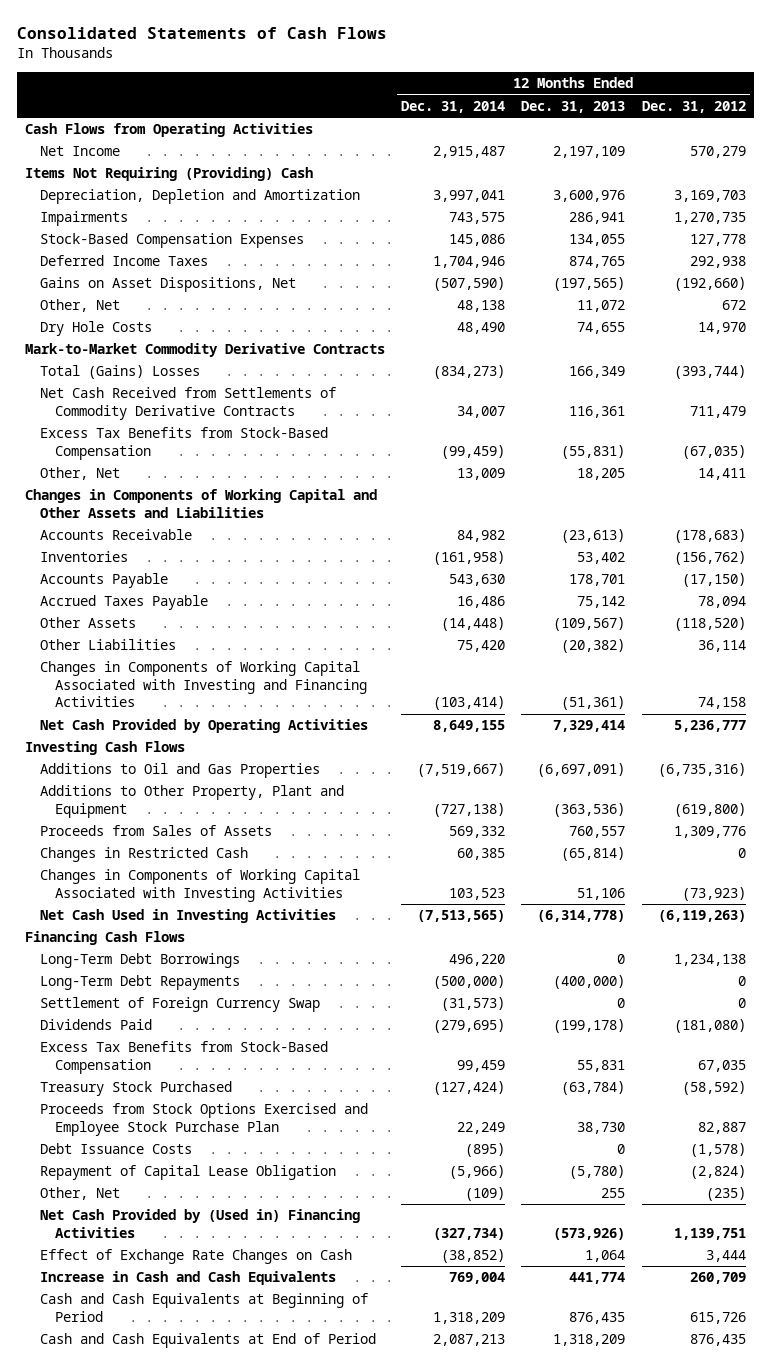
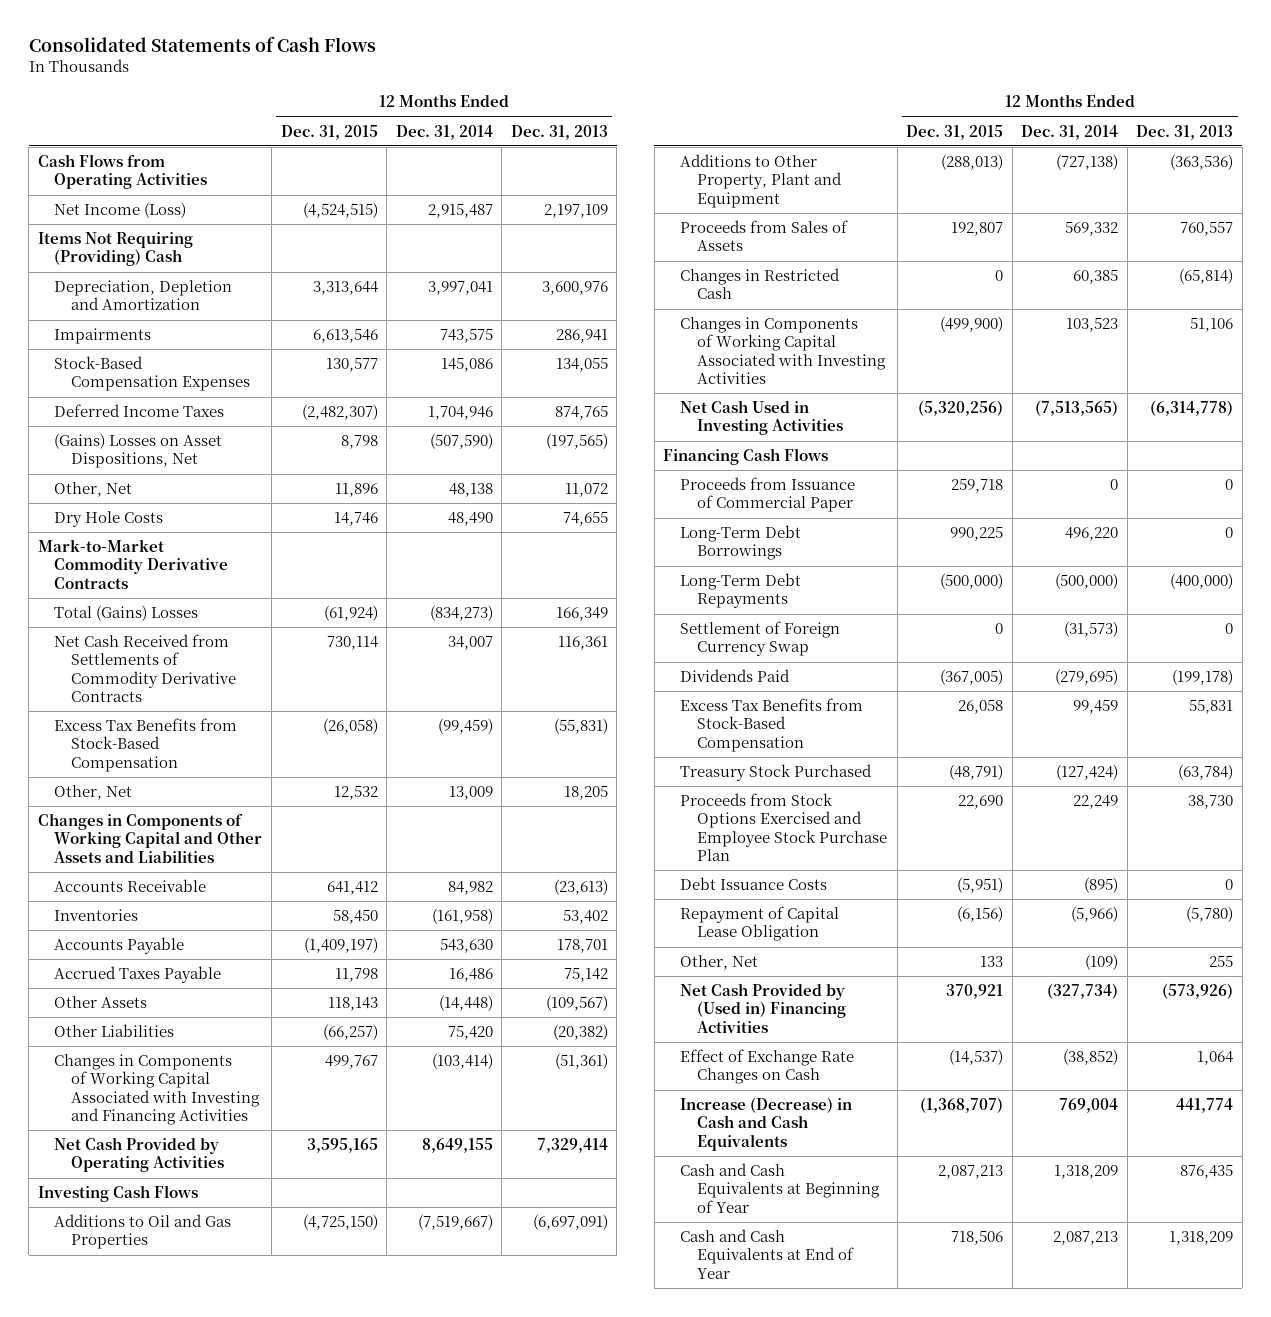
[641,100,746,113] Dec. 31, 2012 -> none
none -> [280,124,378,140] Dec. 31, 2015
[39,146,120,157] Net Income -> [54,202,187,219] Net Income (Loss)
[39,277,296,293] Gains on Asset Dispositions, Net -> [54,433,223,469] (Gains) Losses on Asset Dispositions, Net
none -> [680,477,856,513] Proceeds from Issuance of Commercial Paper
[39,1271,336,1286] Increase in Cash and Cash Equivalents -> [680,1097,853,1151] Increase (Decrease) in Cash and Cash Equivalents
[39,1293,368,1322] Cash and Cash Equivalents at Beginning of Period -> [680,1163,881,1213] Cash and Cash Equivalents at Beginning of Year
[39,1333,376,1349] Cash and Cash Equivalents at End of Period -> [680,1229,855,1279] Cash and Cash Equivalents at End of Year

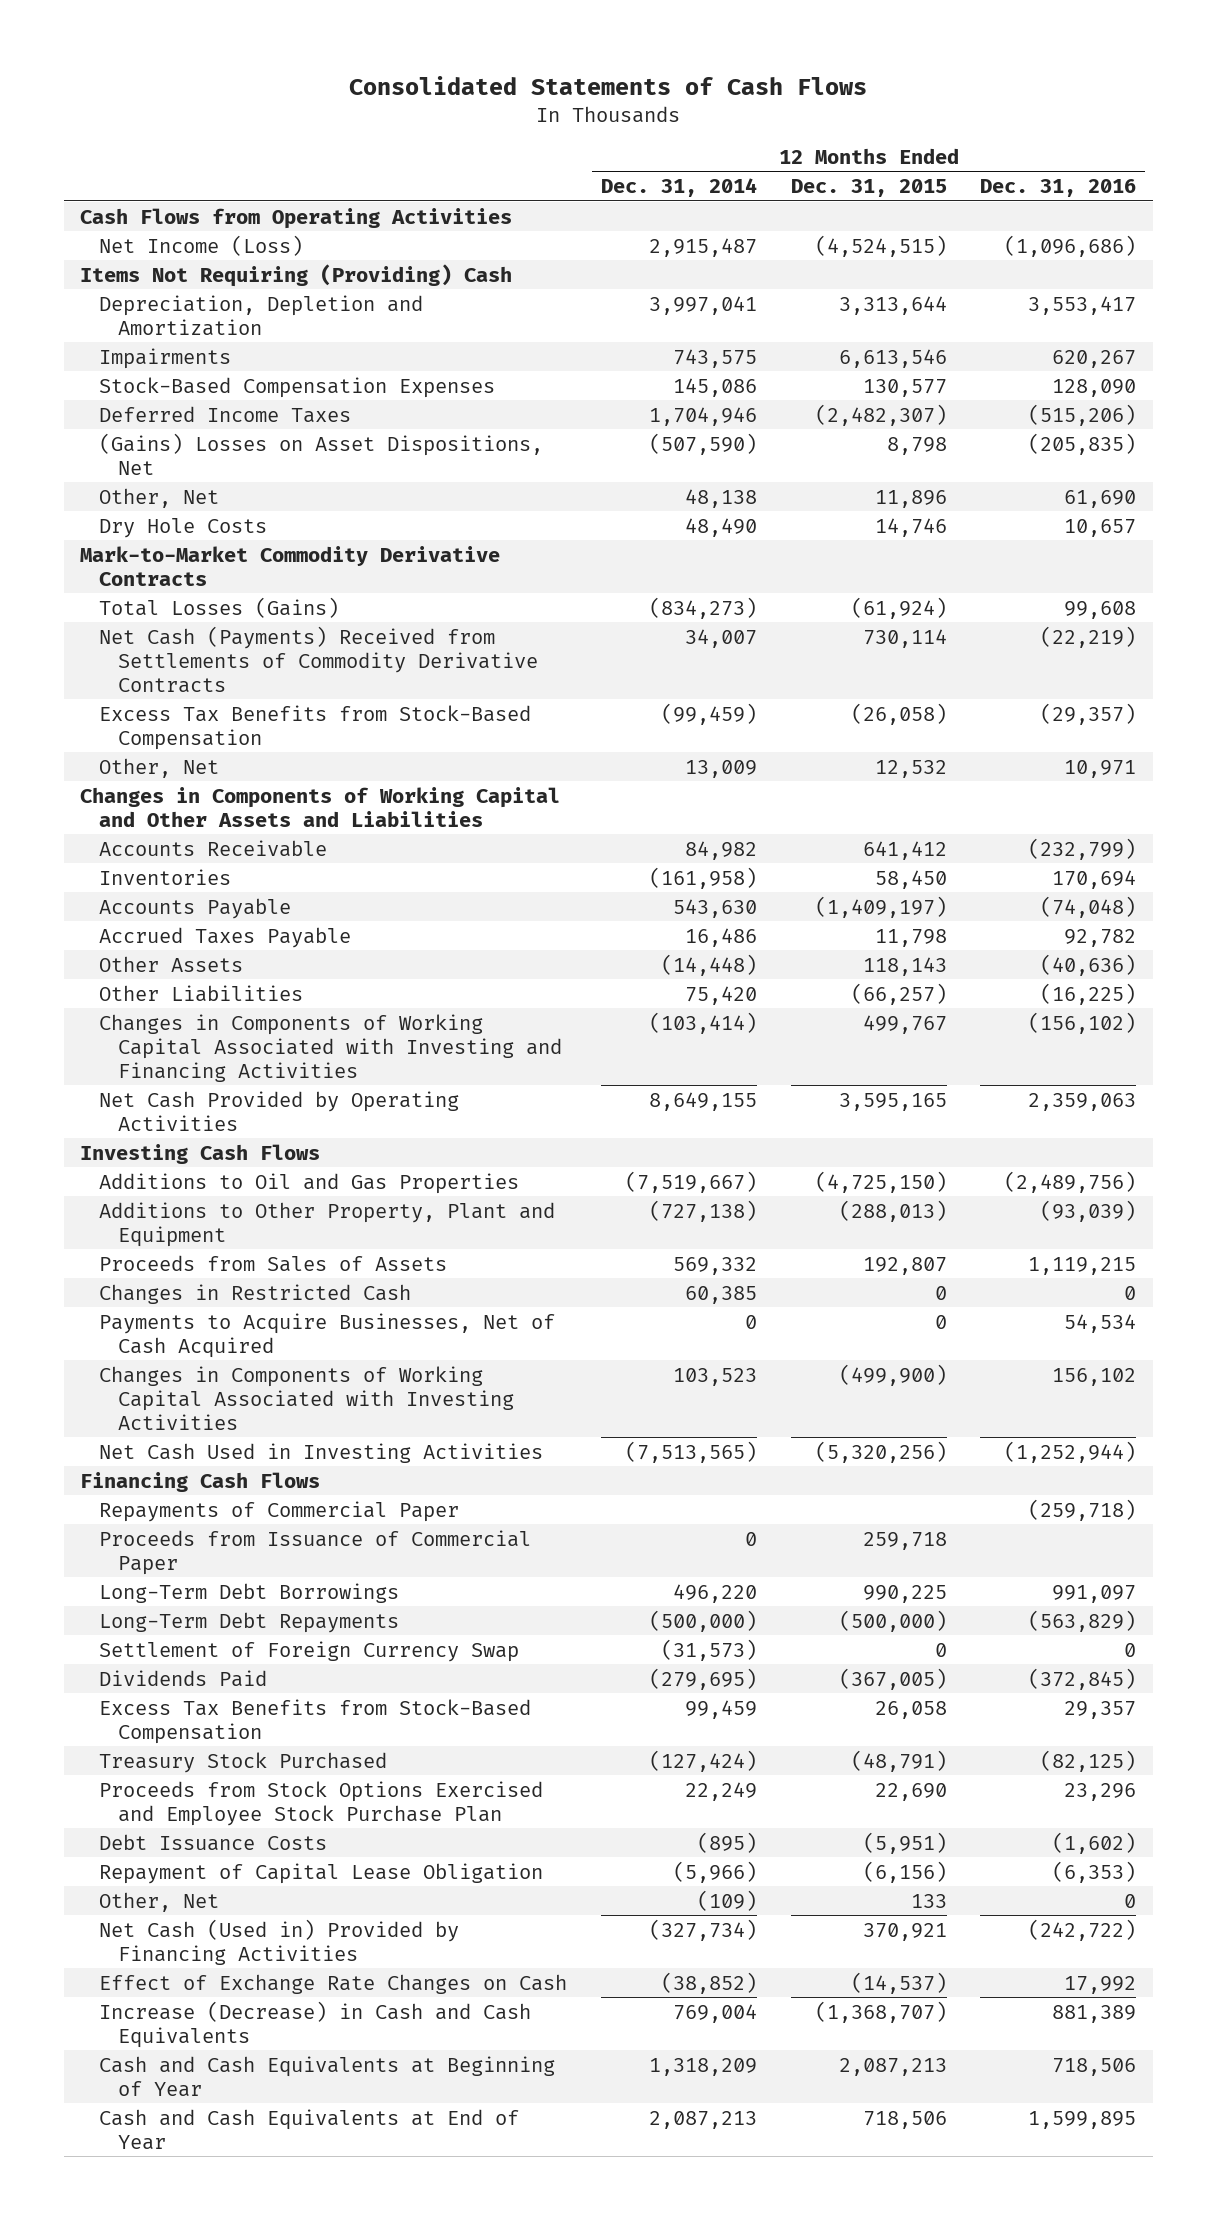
[510,124,608,140] Dec. 31, 2013 -> none
none -> [980,179,1137,198] Dec. 31, 2016
[54,605,199,622] Total (Gains) Losses -> [99,596,340,618] Total Losses (Gains)
[54,634,237,702] Net Cash Received from Settlements of Commodity Derivative Contracts -> [99,625,538,693] Net Cash (Payments) Received from Settlements of Commodity Derivative Contracts
none -> [99,1312,556,1358] Payments to Acquire Businesses, Net of Cash Acquired
none -> [99,1500,460,1522] Repayments of Commercial Paper
[680,983,847,1033] Net Cash Provided by (Used in) Financing Activities -> [99,1918,460,1965] Net Cash (Used in) Provided by Financing Activities

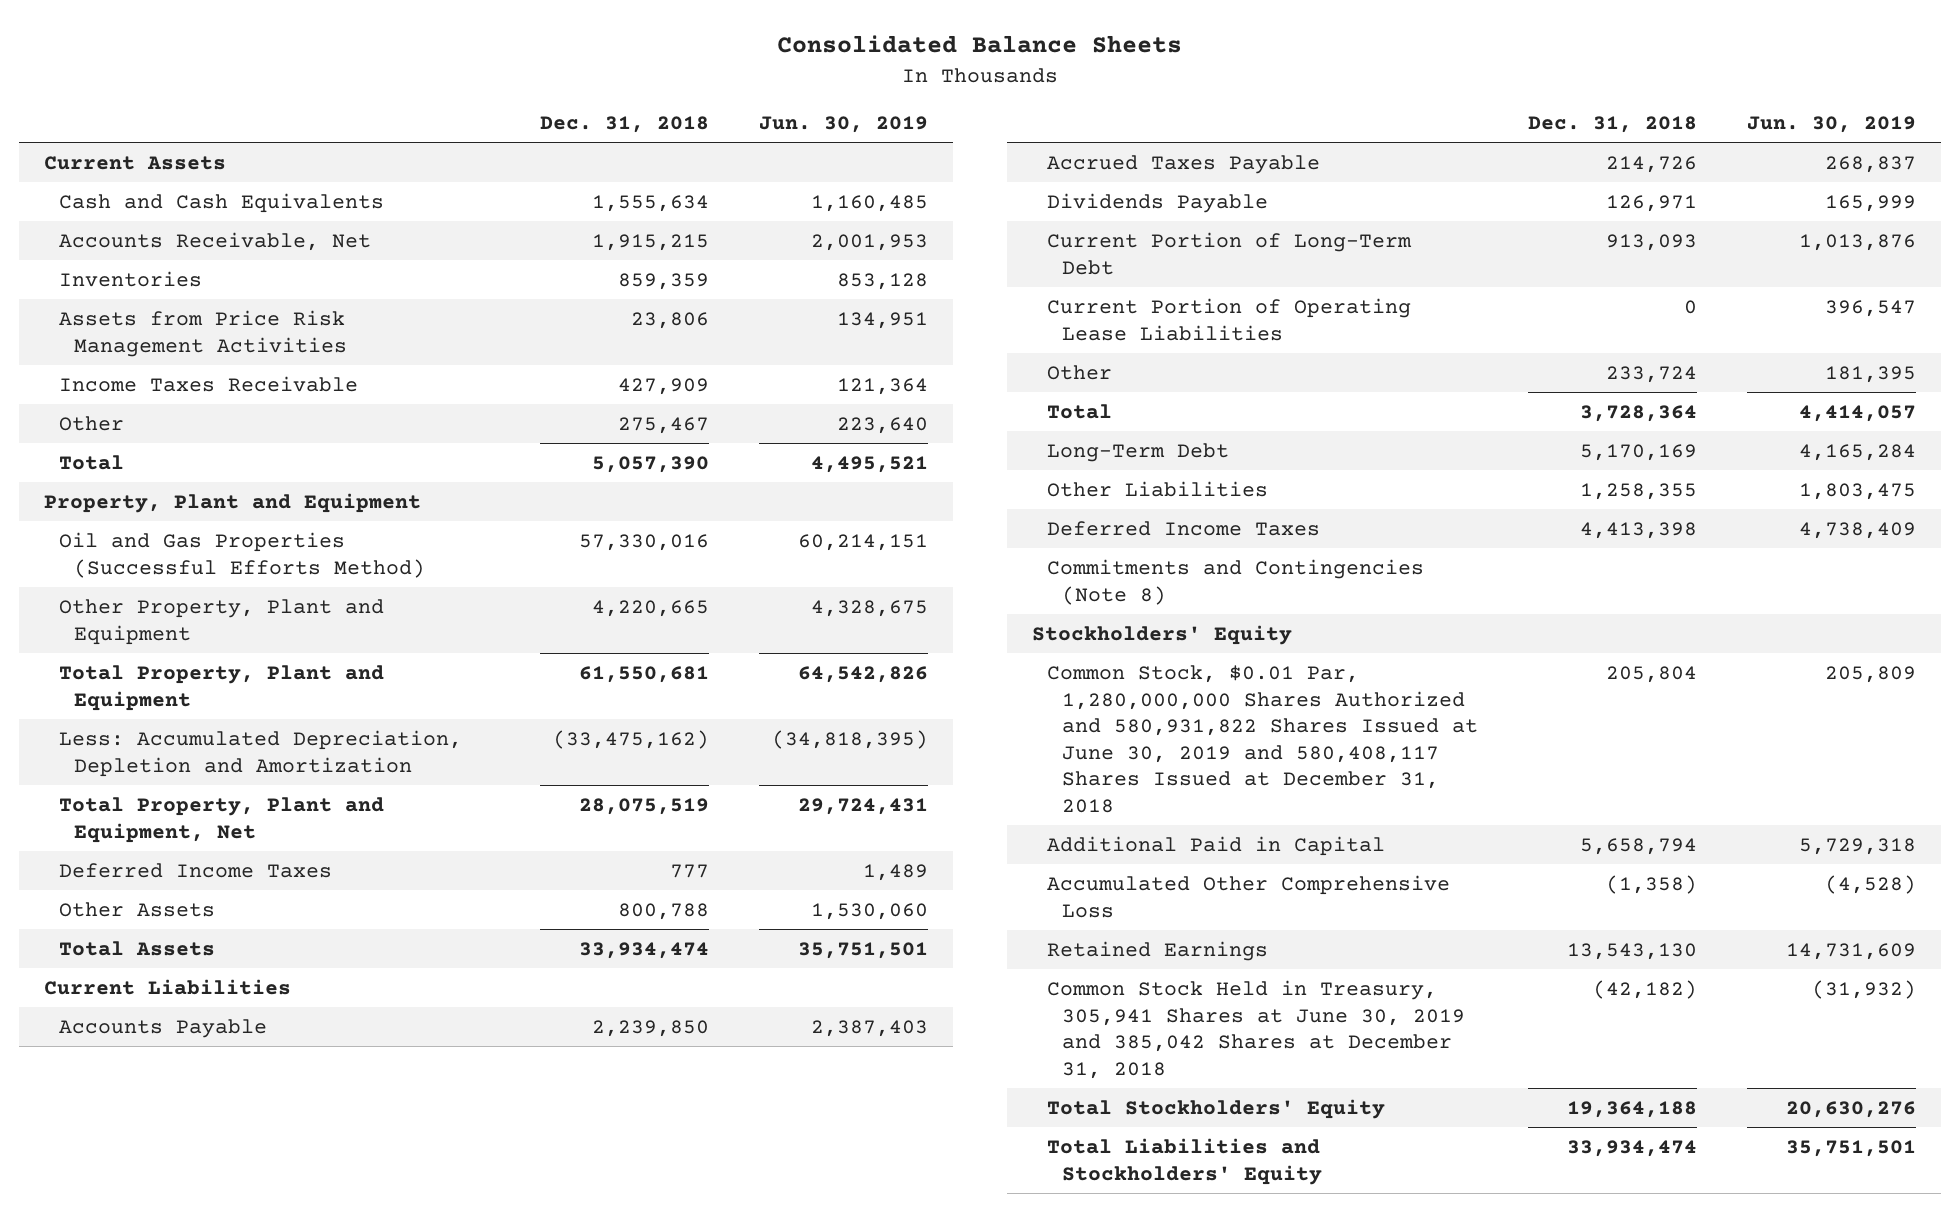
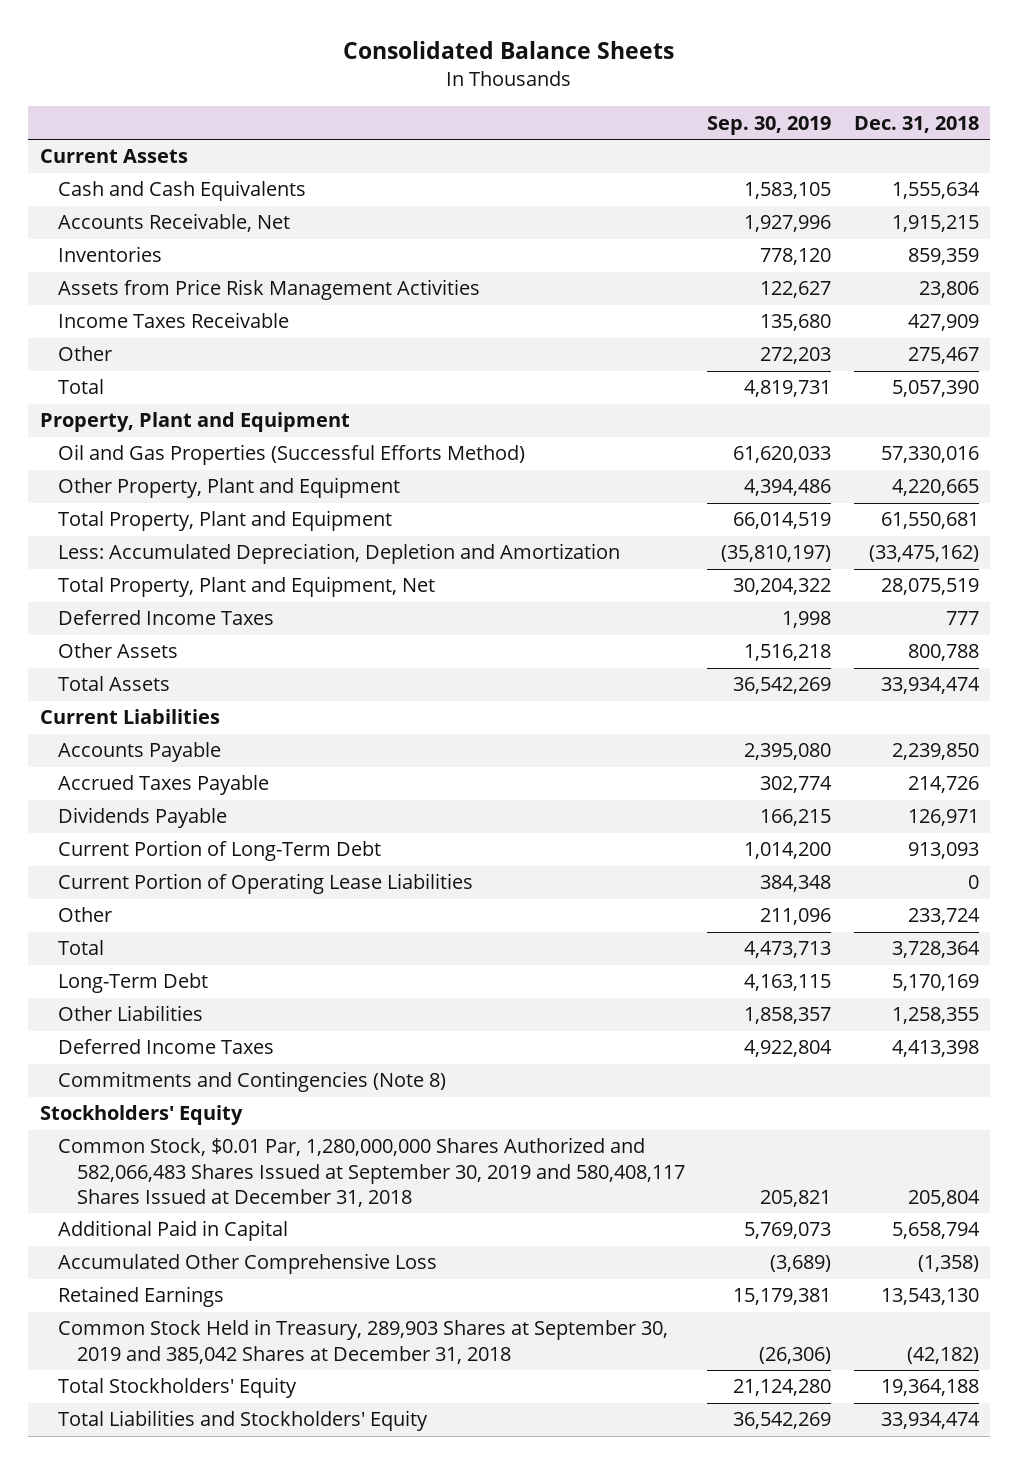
[758,116,928,134] Jun. 30, 2019 -> none
none -> [707,115,832,135] Sep. 30, 2019
[1047,664,1479,814] Common Stock, $0.01 Par, 1,280,000,000 Shares Authorized and 580,931,822 Shares Issued at June 30, 2019 and 580,408,117 Shares Issued at December 31, 2018 -> [58,1137,685,1208] Common Stock, $0.01 Par, 1,280,000,000 Shares Authorized and 582,066,483 Shares Issued at September 30, 2019 and 580,408,117 Shares Issued at December 31, 2018
[1047,979,1466,1079] Common Stock Held in Treasury, 305,941 Shares at June 30, 2019 and 385,042 Shares at December 31, 2018 -> [58,1319,669,1364] Common Stock Held in Treasury, 289,903 Shares at September 30, 2019 and 385,042 Shares at December 31, 2018

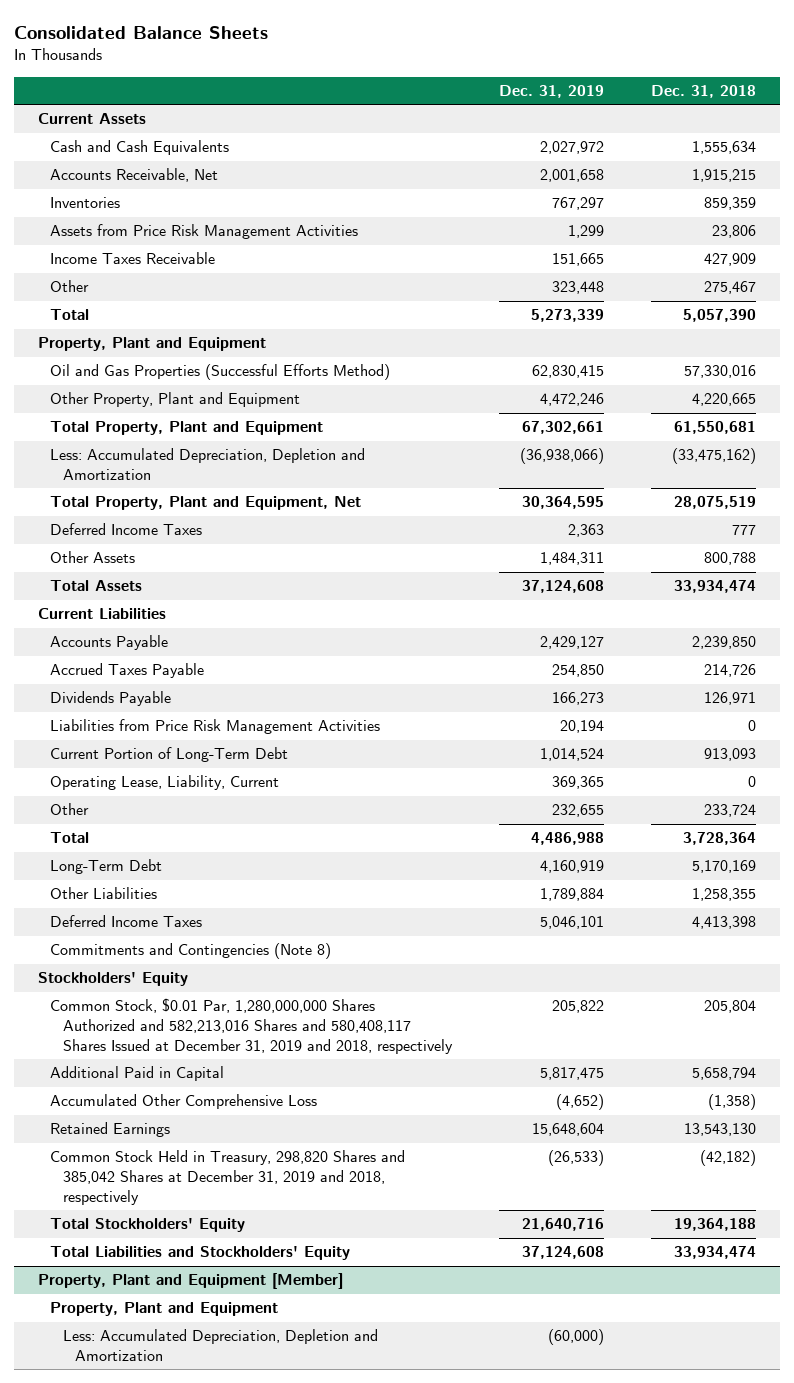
[707,115,832,135] Sep. 30, 2019 -> none
none -> [498,84,604,98] Dec. 31, 2019
none -> [50,719,381,735] Liabilities from Price Risk Management Activities
[58,873,474,895] Current Portion of Operating Lease Liabilities -> [50,775,280,791] Operating Lease, Liability, Current
[58,1137,685,1208] Common Stock, $0.01 Par, 1,280,000,000 Shares Authorized and 582,066,483 Shares Issued at September 30, 2019 and 580,408,117 Shares Issued at December 31, 2018 -> [50,998,453,1054] Common Stock, $0.01 Par, 1,280,000,000 Shares Authorized and 582,213,016 Shares and 580,408,117 Shares Issued at December 31, 2019 and 2018, respectively
[58,1319,669,1364] Common Stock Held in Treasury, 289,903 Shares at September 30, 2019 and 385,042 Shares at December 31, 2018 -> [50,1150,406,1205] Common Stock Held in Treasury, 298,820 Shares and 385,042 Shares at December 31, 2019 and 2018, respectively
none -> [37,1273,343,1290] Property, Plant and Equipment [Member]
none -> [50,1302,279,1317] Property, Plant and Equipment
none -> [62,1329,378,1362] Less: Accumulated Depreciation, Depletion and Amortization

